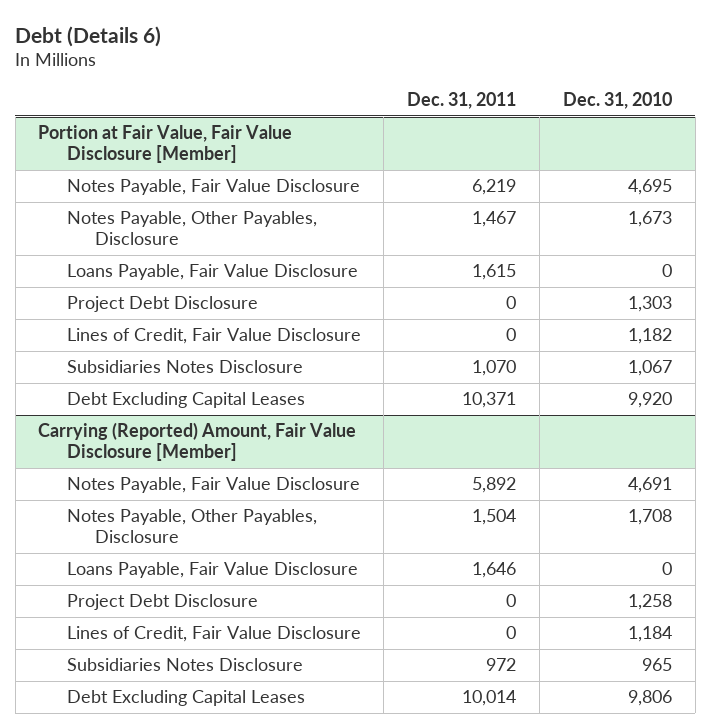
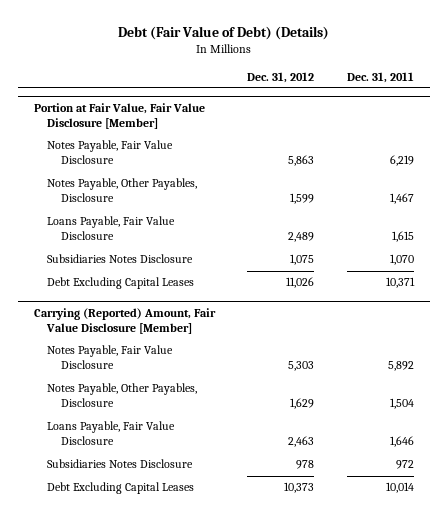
[15,25,162,47] Debt (Details 6) -> [117,25,329,40] Debt (Fair Value of Debt) (Details)
[562,92,672,110] Dec. 31, 2010 -> none
none -> [247,71,315,83] Dec. 31, 2012
[66,296,258,313] Project Debt Disclosure -> none
[66,328,361,345] Lines of Credit, Fair Value Disclosure -> none
[66,594,258,611] Project Debt Disclosure -> none
[66,626,361,643] Lines of Credit, Fair Value Disclosure -> none

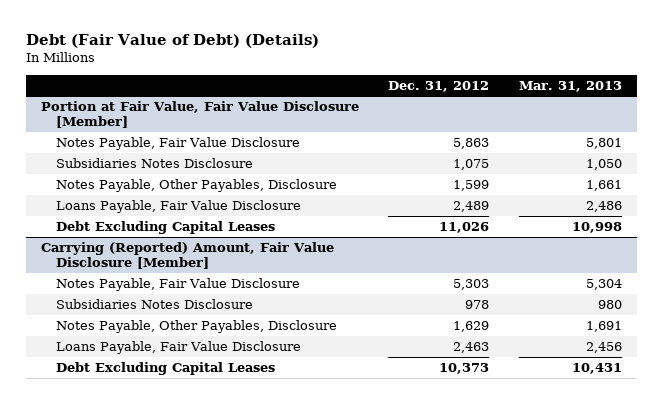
[346,71,414,83] Dec. 31, 2011 -> none
none -> [518,80,622,92] Mar. 31, 2013
[47,254,194,264] Subsidiaries Notes Disclosure -> [55,157,253,168] Subsidiaries Notes Disclosure
[47,459,194,469] Subsidiaries Notes Disclosure -> [55,298,253,309] Subsidiaries Notes Disclosure

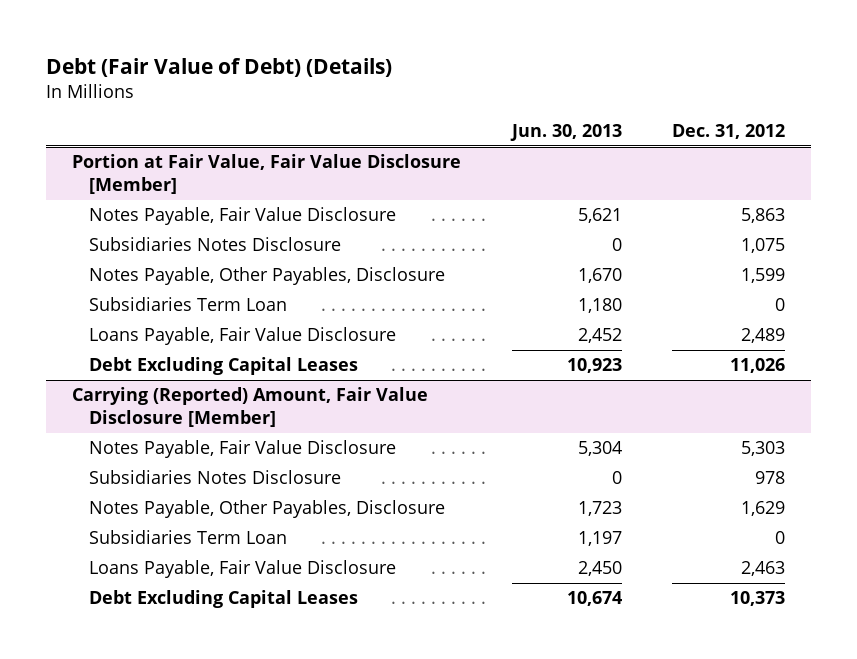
[518,80,622,92] Mar. 31, 2013 -> none
none -> [509,124,622,142] Jun. 30, 2013
none -> [89,297,288,312] Subsidiaries Term Loan
none -> [89,530,288,545] Subsidiaries Term Loan

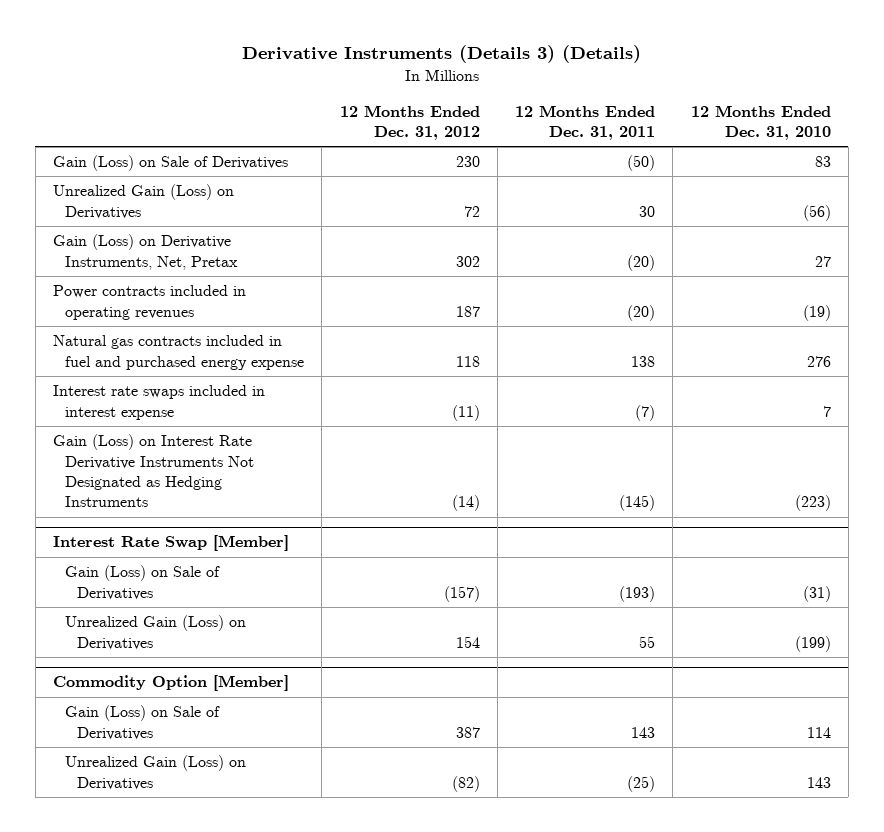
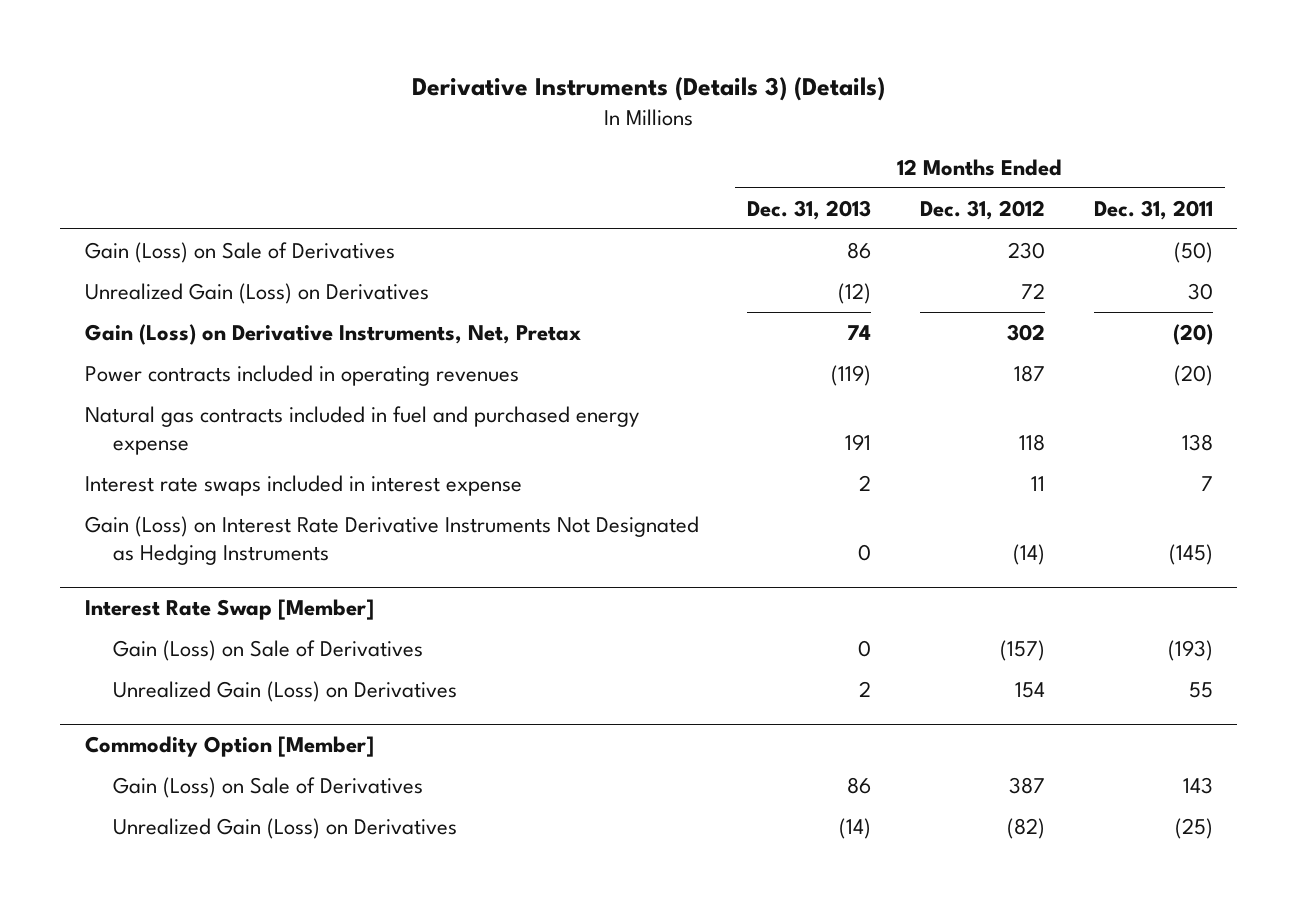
[690,104,831,141] 12 Months Ended Dec. 31, 2010 -> none
none -> [747,199,872,220] Dec. 31, 2013
[451,404,480,421] (11) -> [1031,475,1046,491] 11
[635,404,656,421] (7) -> [1200,475,1213,491] 7

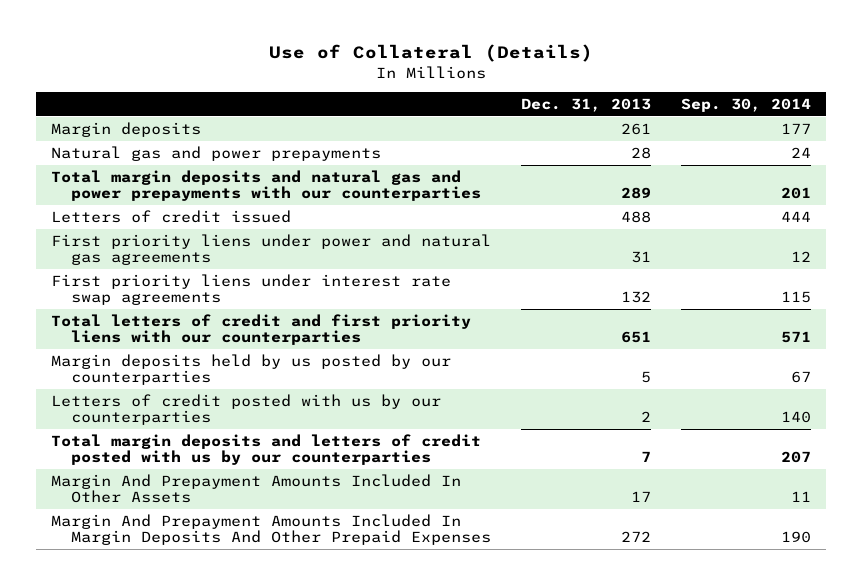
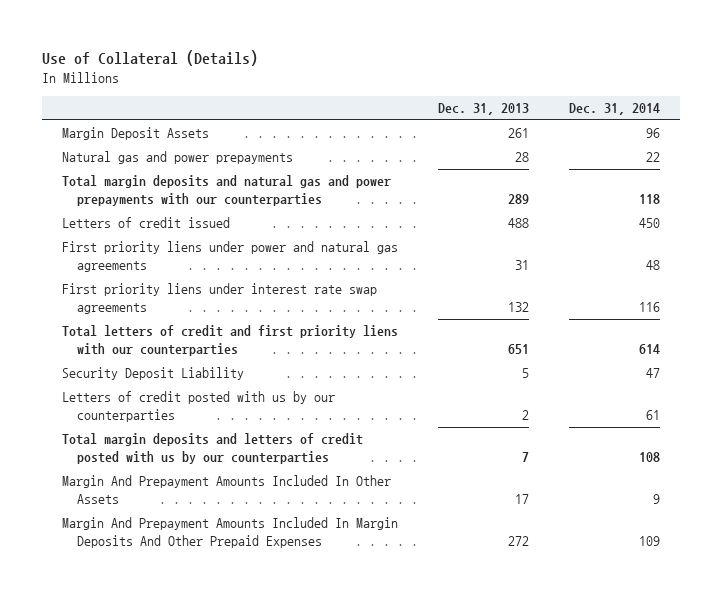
[680,97,811,112] Sep. 30, 2014 -> none
none -> [568,103,660,116] Dec. 31, 2014
[51,121,202,137] Margin deposits -> [61,127,209,141] Margin Deposit Assets
[51,353,452,386] Margin deposits held by us posted by our counterparties -> [61,367,244,381] Security Deposit Liability

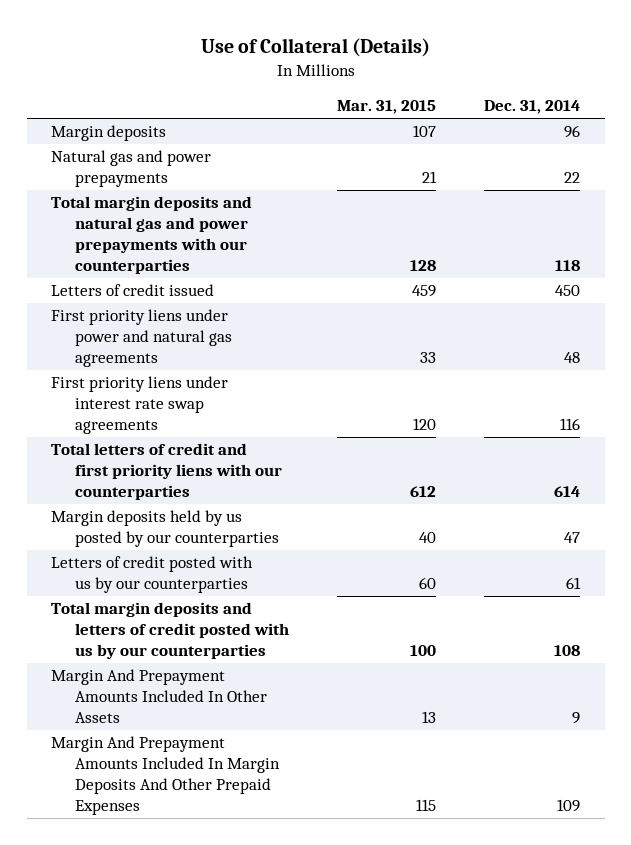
[437,103,529,116] Dec. 31, 2013 -> none
none -> [337,100,437,115] Mar. 31, 2015
[61,127,209,141] Margin Deposit Assets -> [50,125,166,142] Margin deposits
[61,367,244,381] Security Deposit Liability -> [50,510,279,548] Margin deposits held by us posted by our counterparties

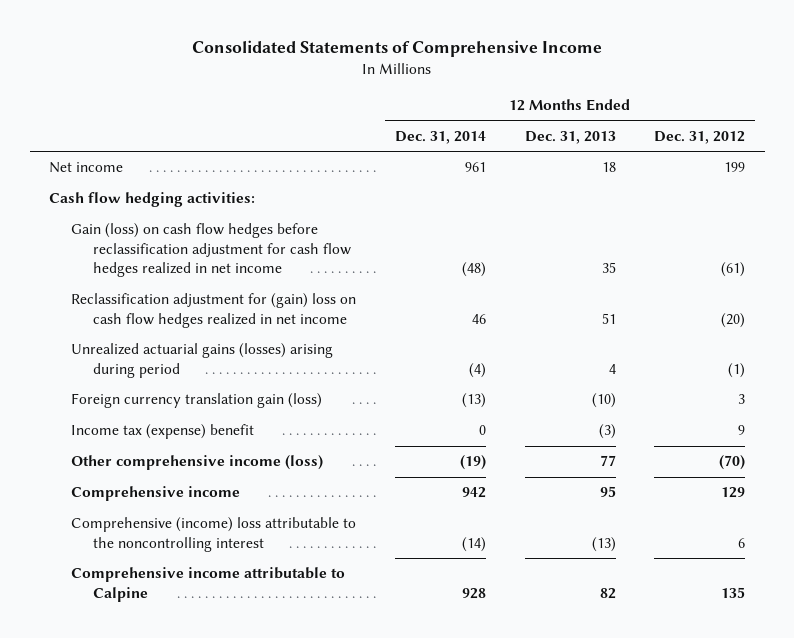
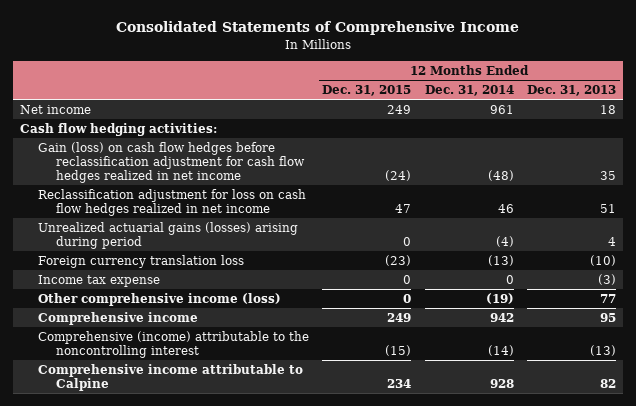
[654,130,746,144] Dec. 31, 2012 -> none
none -> [322,85,412,97] Dec. 31, 2015
[71,293,357,328] Reclassification adjustment for (gain) loss on cash flow hedges realized in net income -> [37,189,306,217] Reclassification adjustment for loss on cash flow hedges realized in net income
[71,393,323,409] Foreign currency translation gain (loss) -> [37,255,244,269] Foreign currency translation loss
[71,424,255,440] Income tax (expense) benefit -> [37,275,160,288] Income tax expense
[71,517,357,552] Comprehensive (income) loss attributable to the noncontrolling interest -> [37,331,309,359] Comprehensive (income) attributable to the noncontrolling interest

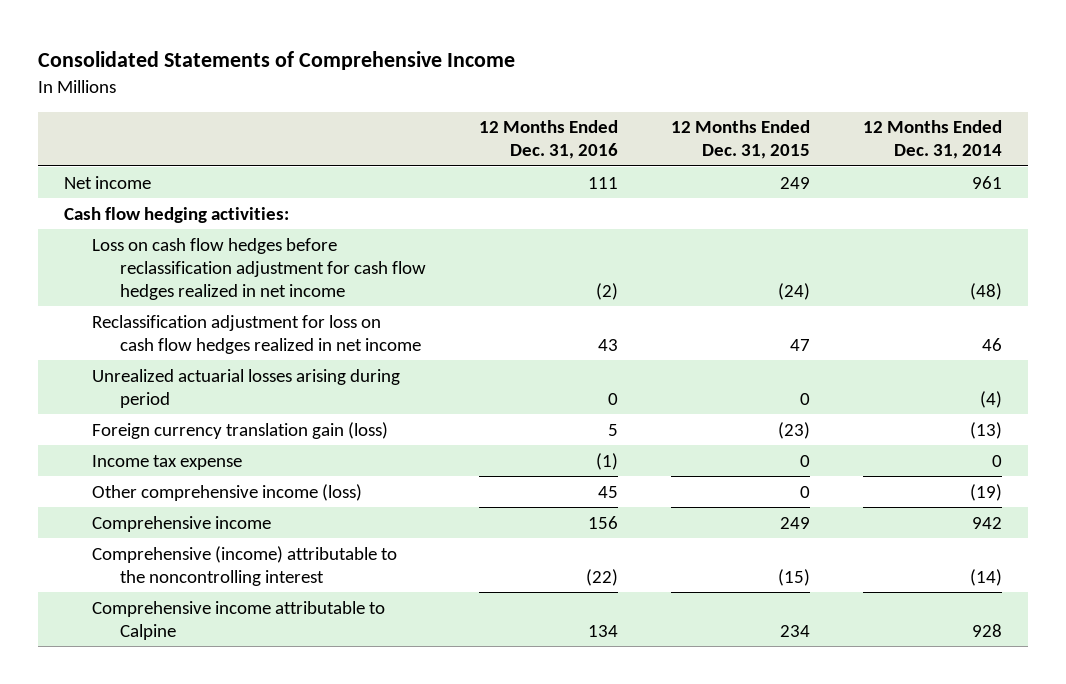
[527,85,617,97] Dec. 31, 2013 -> none
none -> [479,120,619,160] 12 Months Ended Dec. 31, 2016
[37,142,305,184] Gain (loss) on cash flow hedges before reclassification adjustment for cash flow hedges realized in net income -> [92,237,427,300] Loss on cash flow hedges before reclassification adjustment for cash flow hedges realized in net income
[37,222,298,250] Unrealized actuarial gains (losses) arising during period -> [92,368,401,408] Unrealized actuarial losses arising during period
[37,255,244,269] Foreign currency translation loss -> [92,421,389,439] Foreign currency translation gain (loss)

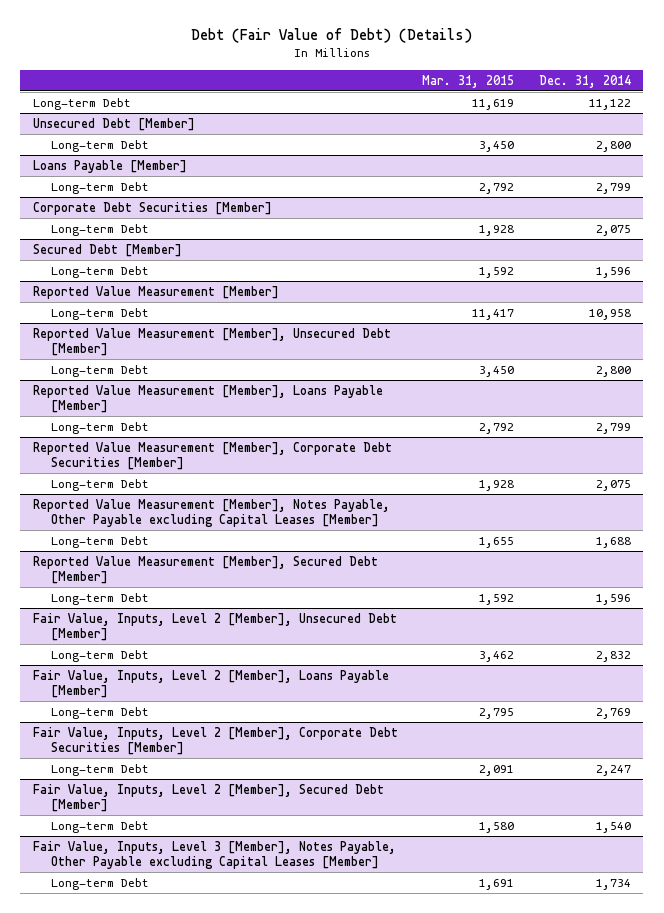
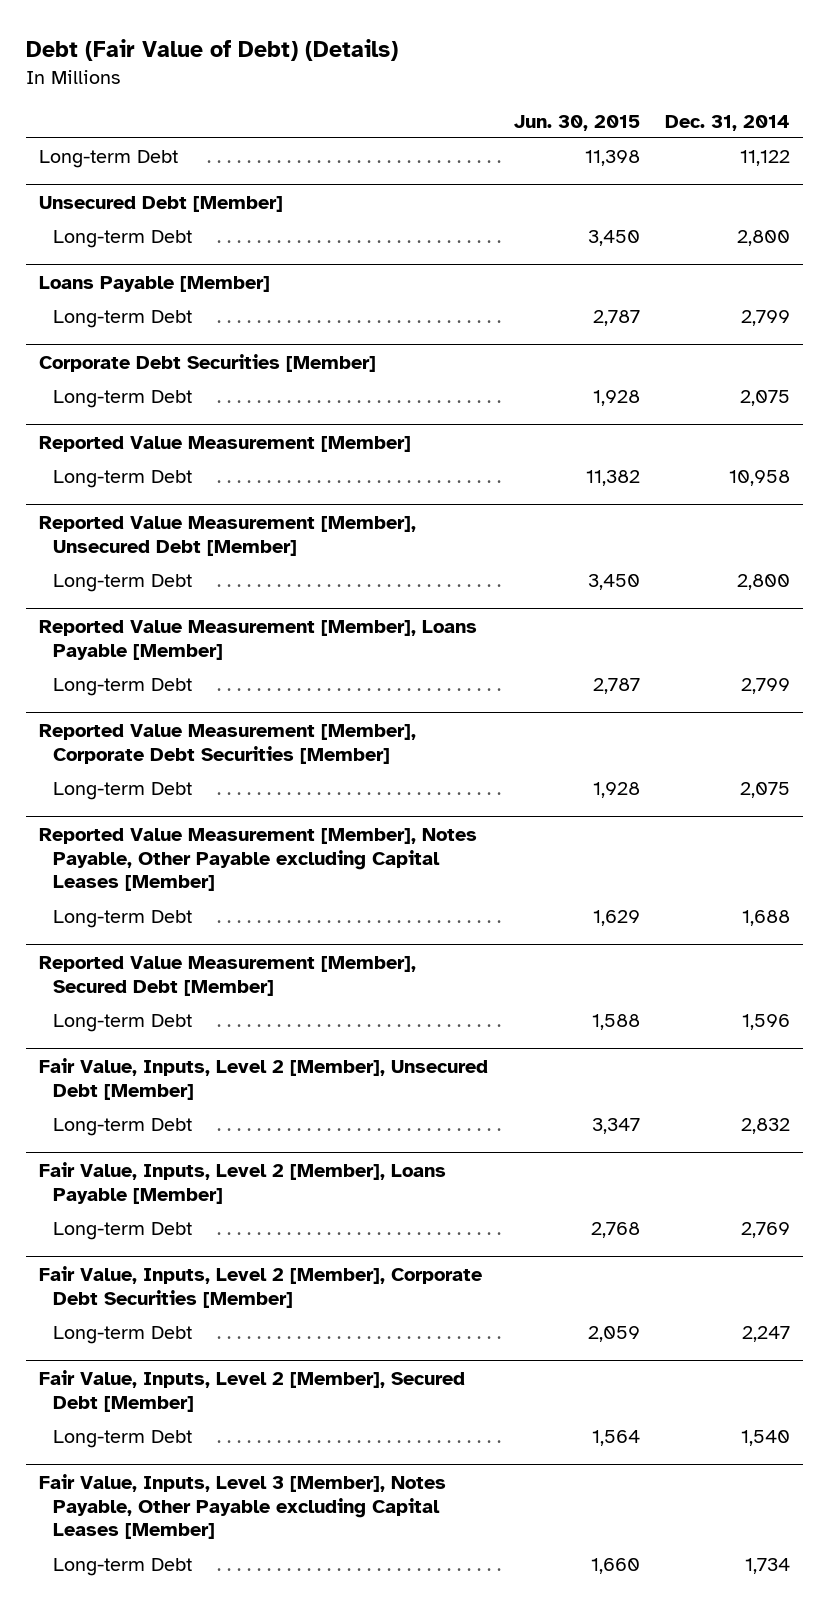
[422,74,515,88] Mar. 31, 2015 -> none
none -> [513,114,640,131] Jun. 30, 2015
[32,243,182,257] Secured Debt [Member] -> none
[51,265,150,278] Long-term Debt -> none

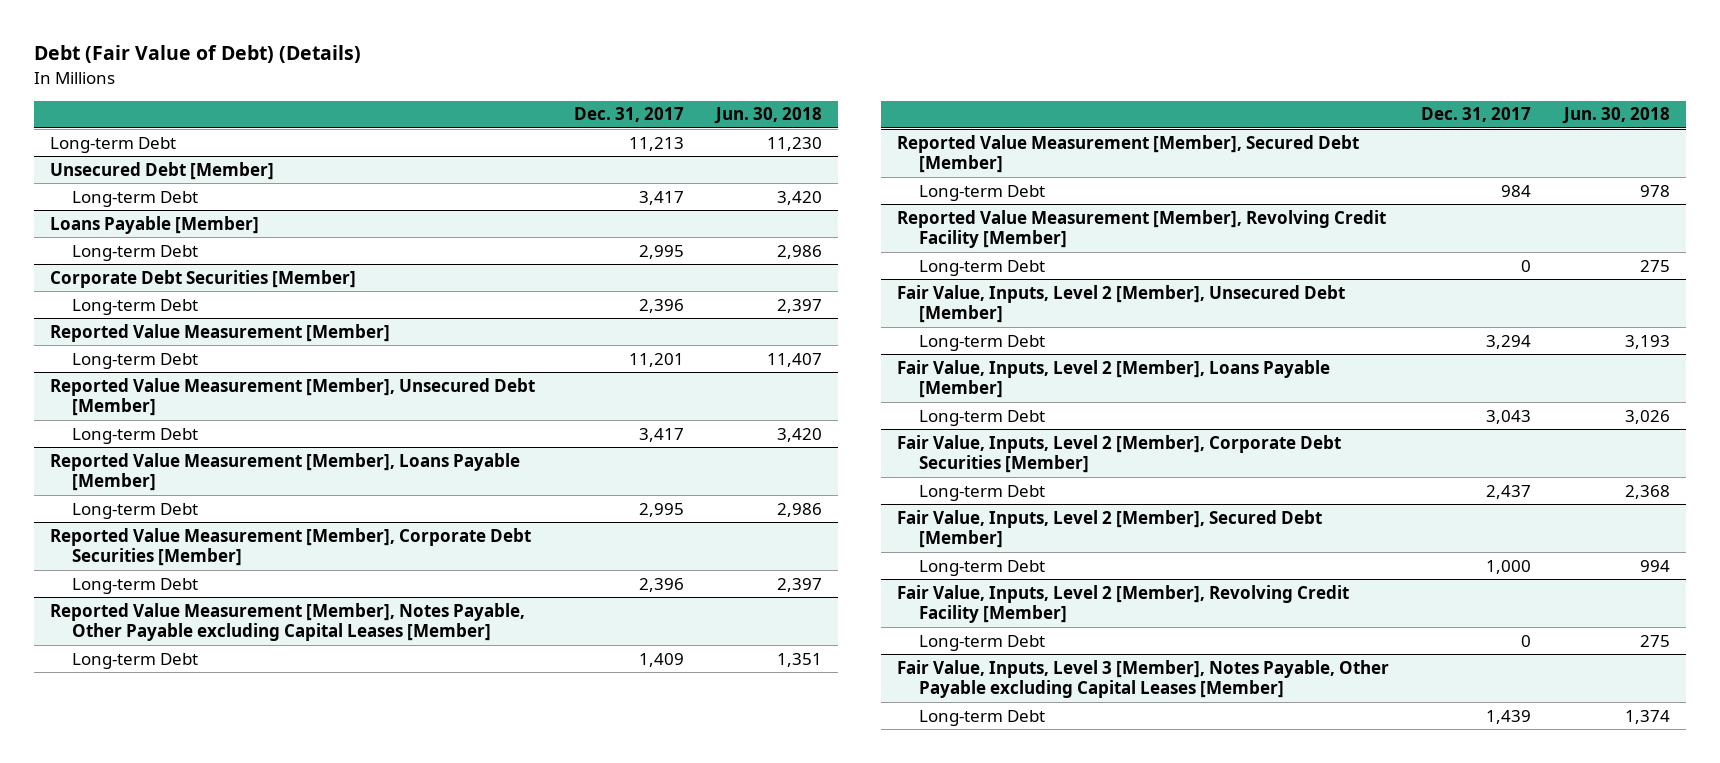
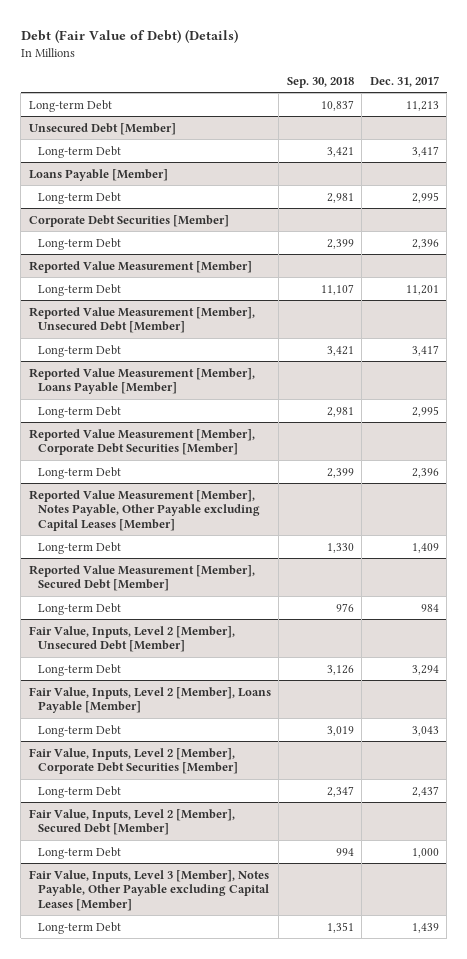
[714,107,823,125] Jun. 30, 2018 -> none
none -> [286,76,354,88] Sep. 30, 2018
[897,209,1387,249] Reported Value Measurement [Member], Revolving Credit Facility [Member] -> none
[919,259,1046,276] Long-term Debt -> none
[897,584,1350,624] Fair Value, Inputs, Level 2 [Member], Revolving Credit Facility [Member] -> none
[919,634,1046,651] Long-term Debt -> none

